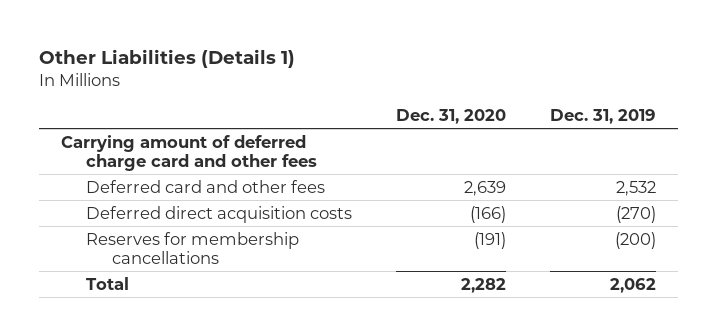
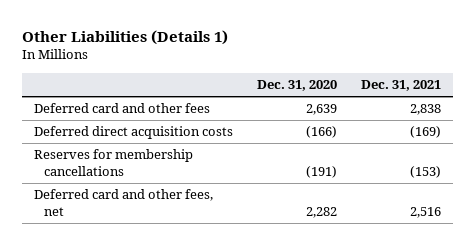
[549,109,656,125] Dec. 31, 2019 -> none
none -> [361,79,442,91] Dec. 31, 2021
[60,134,318,171] Carrying amount of deferred charge card and other fees -> none
[86,276,130,290] Total -> [33,189,213,217] Deferred card and other fees, net

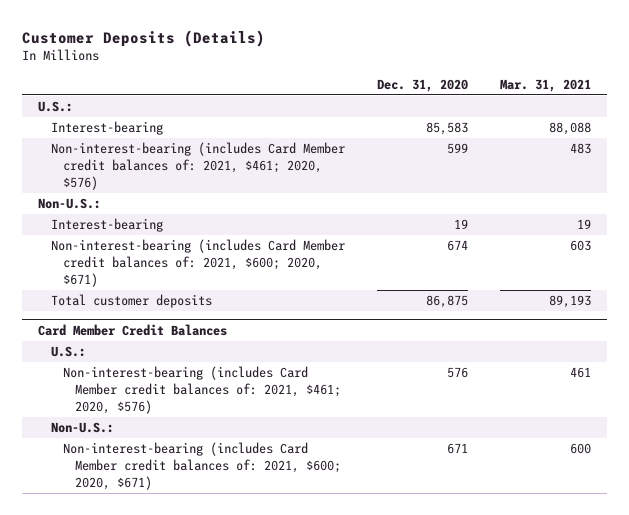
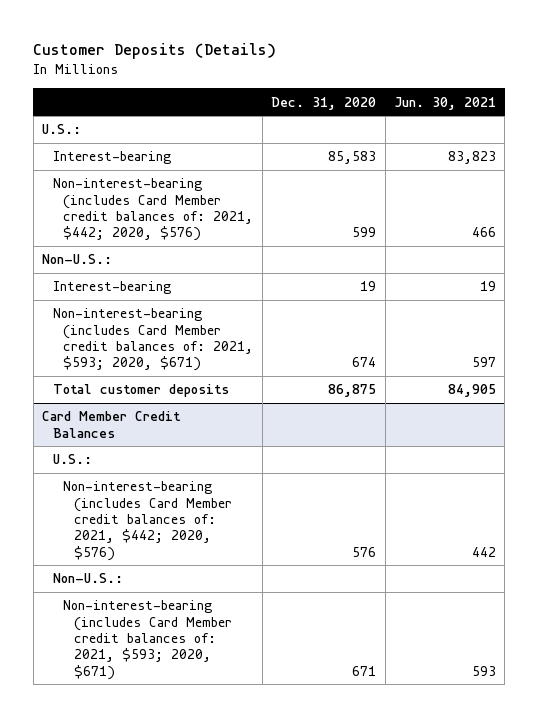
[499,78,591,92] Mar. 31, 2021 -> none
none -> [393,96,496,110] Jun. 30, 2021
[50,142,345,190] Non-interest-bearing (includes Card Member credit balances of: 2021, $461; 2020, $576) -> [52,178,254,242] Non-interest-bearing (includes Card Member credit balances of: 2021, $442; 2020, $576)
[50,239,345,287] Non-interest-bearing (includes Card Member credit balances of: 2021, $600; 2020, $671) -> [52,308,254,372] Non-interest-bearing (includes Card Member credit balances of: 2021, $593; 2020, $671)
[62,366,342,414] Non-interest-bearing (includes Card Member credit balances of: 2021, $461; 2020, $576) -> [63,481,232,561] Non-interest-bearing (includes Card Member credit balances of: 2021, $442; 2020, $576)
[62,442,342,490] Non-interest-bearing (includes Card Member credit balances of: 2021, $600; 2020, $671) -> [63,600,232,680] Non-interest-bearing (includes Card Member credit balances of: 2021, $593; 2020, $671)

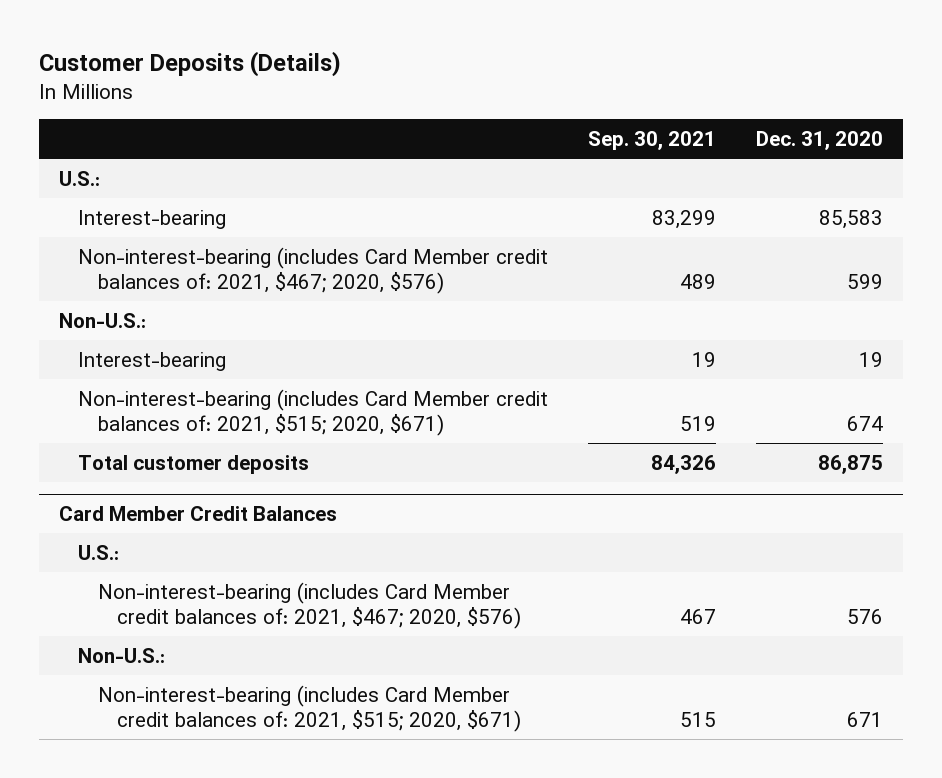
[393,96,496,110] Jun. 30, 2021 -> none
none -> [588,131,717,151] Sep. 30, 2021
[52,178,254,242] Non-interest-bearing (includes Card Member credit balances of: 2021, $442; 2020, $576) -> [78,246,549,294] Non-interest-bearing (includes Card Member credit balances of: 2021, $467; 2020, $576)
[52,308,254,372] Non-interest-bearing (includes Card Member credit balances of: 2021, $593; 2020, $671) -> [78,388,549,436] Non-interest-bearing (includes Card Member credit balances of: 2021, $515; 2020, $671)
[63,481,232,561] Non-interest-bearing (includes Card Member credit balances of: 2021, $442; 2020, $576) -> [97,581,522,629] Non-interest-bearing (includes Card Member credit balances of: 2021, $467; 2020, $576)
[63,600,232,680] Non-interest-bearing (includes Card Member credit balances of: 2021, $593; 2020, $671) -> [97,684,522,732] Non-interest-bearing (includes Card Member credit balances of: 2021, $515; 2020, $671)

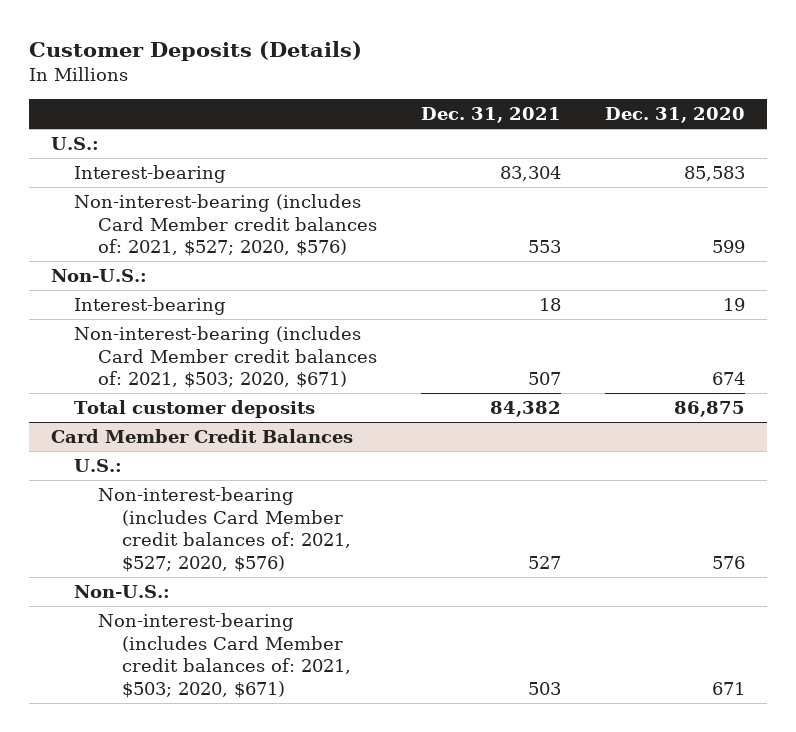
[588,131,717,151] Sep. 30, 2021 -> none
none -> [421,106,562,123] Dec. 31, 2021
[78,246,549,294] Non-interest-bearing (includes Card Member credit balances of: 2021, $467; 2020, $576) -> [74,194,378,257] Non-interest-bearing (includes Card Member credit balances of: 2021, $527; 2020, $576)
[78,388,549,436] Non-interest-bearing (includes Card Member credit balances of: 2021, $515; 2020, $671) -> [74,326,378,389] Non-interest-bearing (includes Card Member credit balances of: 2021, $503; 2020, $671)
[97,581,522,629] Non-interest-bearing (includes Card Member credit balances of: 2021, $467; 2020, $576) -> [98,487,351,572] Non-interest-bearing (includes Card Member credit balances of: 2021, $527; 2020, $576)
[97,684,522,732] Non-interest-bearing (includes Card Member credit balances of: 2021, $515; 2020, $671) -> [98,613,351,698] Non-interest-bearing (includes Card Member credit balances of: 2021, $503; 2020, $671)

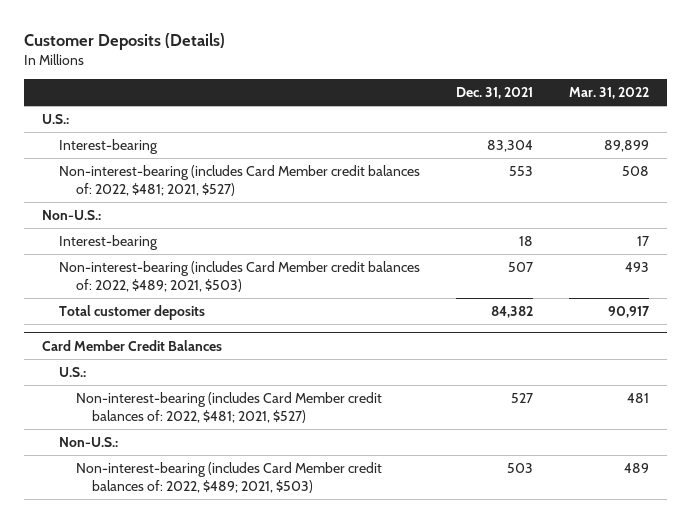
[604,106,745,123] Dec. 31, 2020 -> none
none -> [569,87,650,100] Mar. 31, 2022
[74,194,378,257] Non-interest-bearing (includes Card Member credit balances of: 2021, $527; 2020, $576) -> [58,165,420,196] Non-interest-bearing (includes Card Member credit balances of: 2022, $481; 2021, $527)
[74,326,378,389] Non-interest-bearing (includes Card Member credit balances of: 2021, $503; 2020, $671) -> [58,261,420,292] Non-interest-bearing (includes Card Member credit balances of: 2022, $489; 2021, $503)
[98,487,351,572] Non-interest-bearing (includes Card Member credit balances of: 2021, $527; 2020, $576) -> [75,392,382,423] Non-interest-bearing (includes Card Member credit balances of: 2022, $481; 2021, $527)
[98,613,351,698] Non-interest-bearing (includes Card Member credit balances of: 2021, $503; 2020, $671) -> [75,462,382,493] Non-interest-bearing (includes Card Member credit balances of: 2022, $489; 2021, $503)

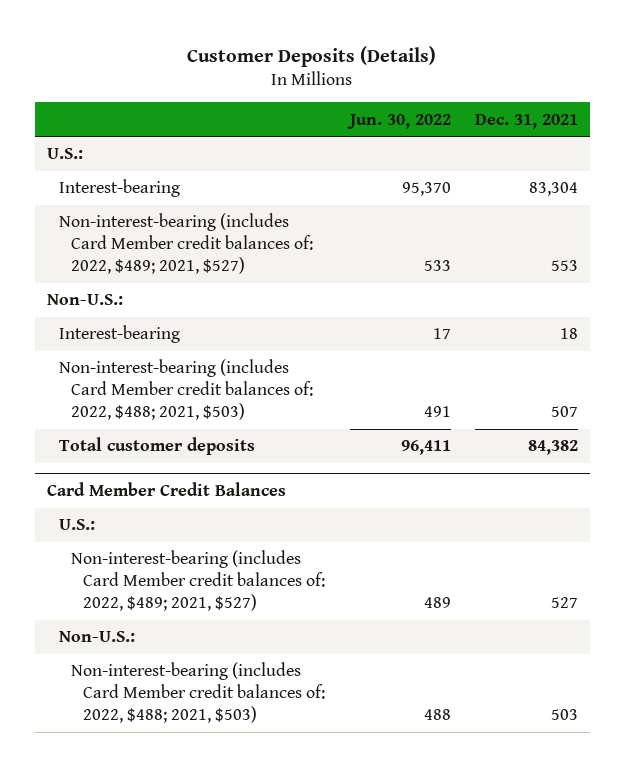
[569,87,650,100] Mar. 31, 2022 -> none
none -> [346,113,451,129] Jun. 30, 2022
[58,165,420,196] Non-interest-bearing (includes Card Member credit balances of: 2022, $481; 2021, $527) -> [59,213,314,275] Non-interest-bearing (includes Card Member credit balances of: 2022, $489; 2021, $527)
[58,261,420,292] Non-interest-bearing (includes Card Member credit balances of: 2022, $489; 2021, $503) -> [59,359,314,421] Non-interest-bearing (includes Card Member credit balances of: 2022, $488; 2021, $503)
[75,392,382,423] Non-interest-bearing (includes Card Member credit balances of: 2022, $481; 2021, $527) -> [71,550,326,612] Non-interest-bearing (includes Card Member credit balances of: 2022, $489; 2021, $527)
[75,462,382,493] Non-interest-bearing (includes Card Member credit balances of: 2022, $489; 2021, $503) -> [71,662,326,724] Non-interest-bearing (includes Card Member credit balances of: 2022, $488; 2021, $503)

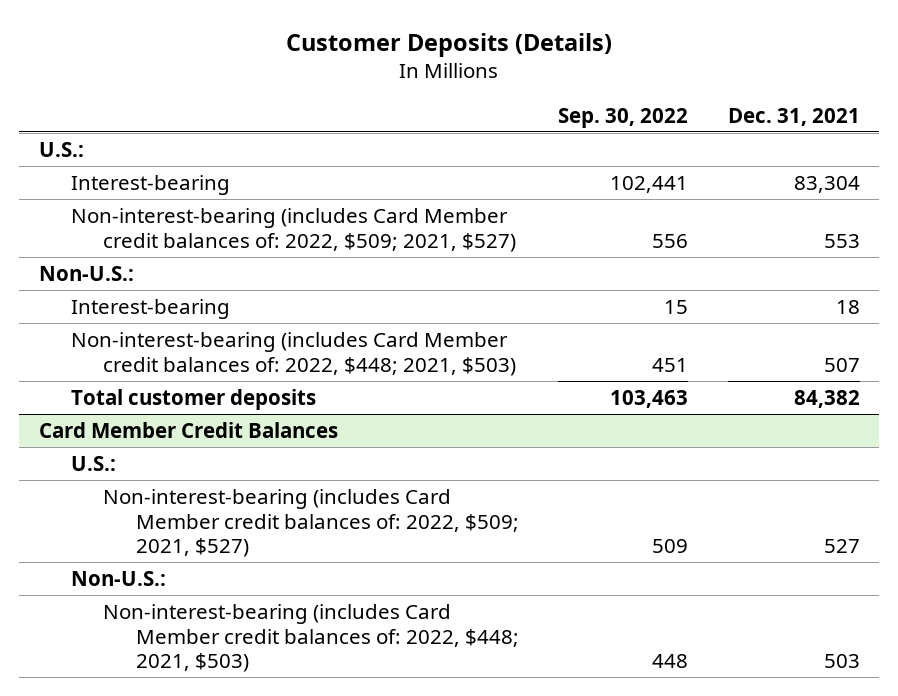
[346,113,451,129] Jun. 30, 2022 -> none
none -> [558,107,689,128] Sep. 30, 2022
[59,213,314,275] Non-interest-bearing (includes Card Member credit balances of: 2022, $489; 2021, $527) -> [70,207,517,252] Non-interest-bearing (includes Card Member credit balances of: 2022, $509; 2021, $527)
[59,359,314,421] Non-interest-bearing (includes Card Member credit balances of: 2022, $488; 2021, $503) -> [70,331,517,376] Non-interest-bearing (includes Card Member credit balances of: 2022, $448; 2021, $503)
[71,550,326,612] Non-interest-bearing (includes Card Member credit balances of: 2022, $489; 2021, $527) -> [103,488,519,558] Non-interest-bearing (includes Card Member credit balances of: 2022, $509; 2021, $527)
[71,662,326,724] Non-interest-bearing (includes Card Member credit balances of: 2022, $488; 2021, $503) -> [103,603,519,673] Non-interest-bearing (includes Card Member credit balances of: 2022, $448; 2021, $503)

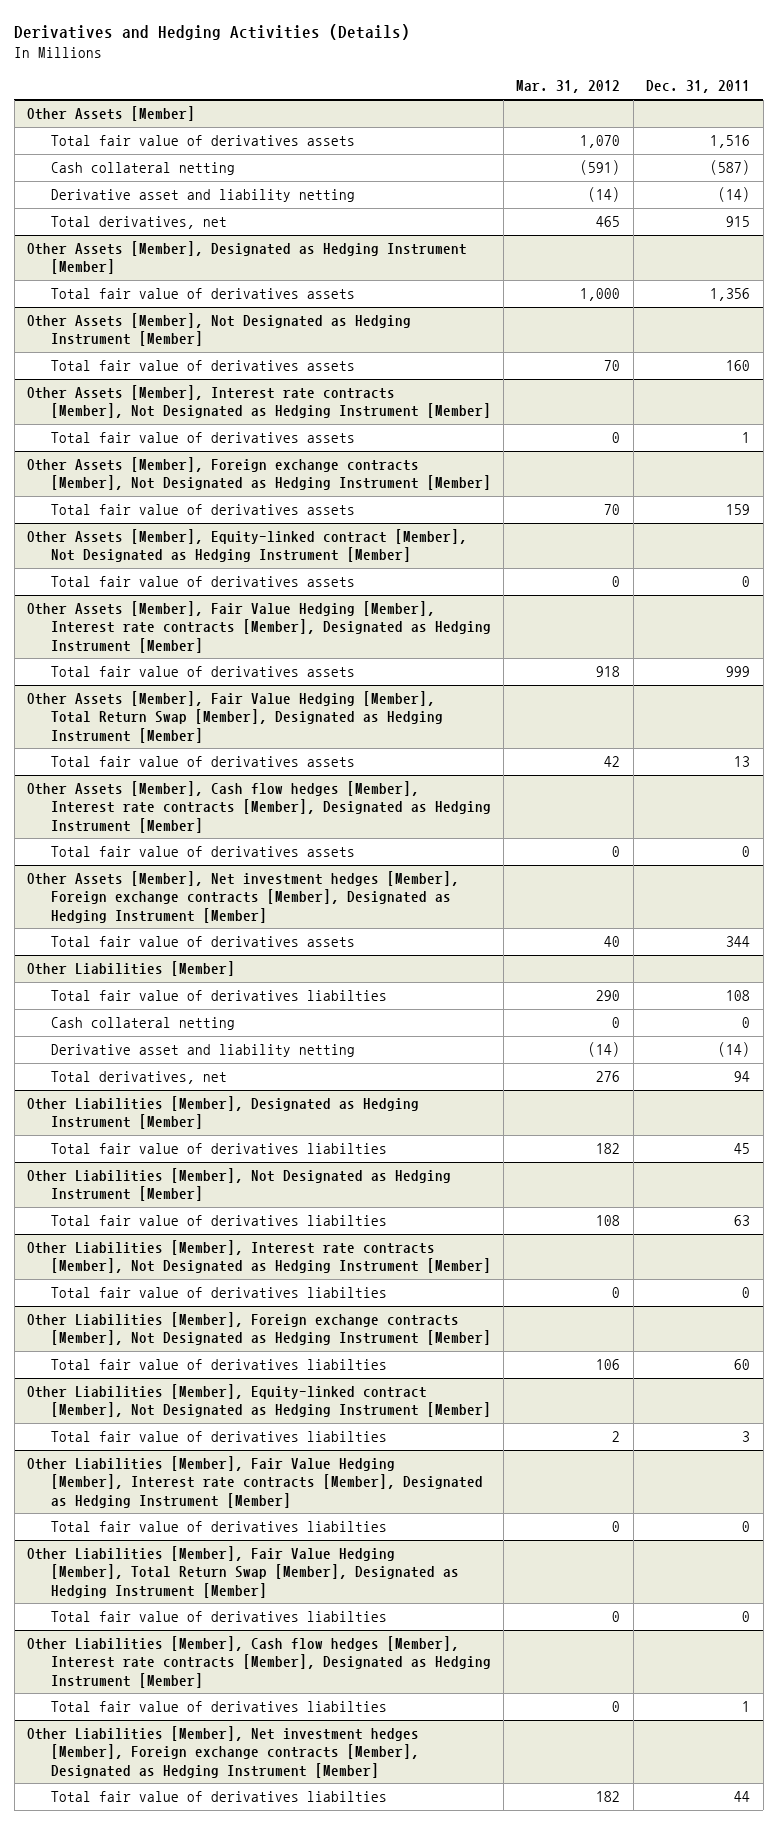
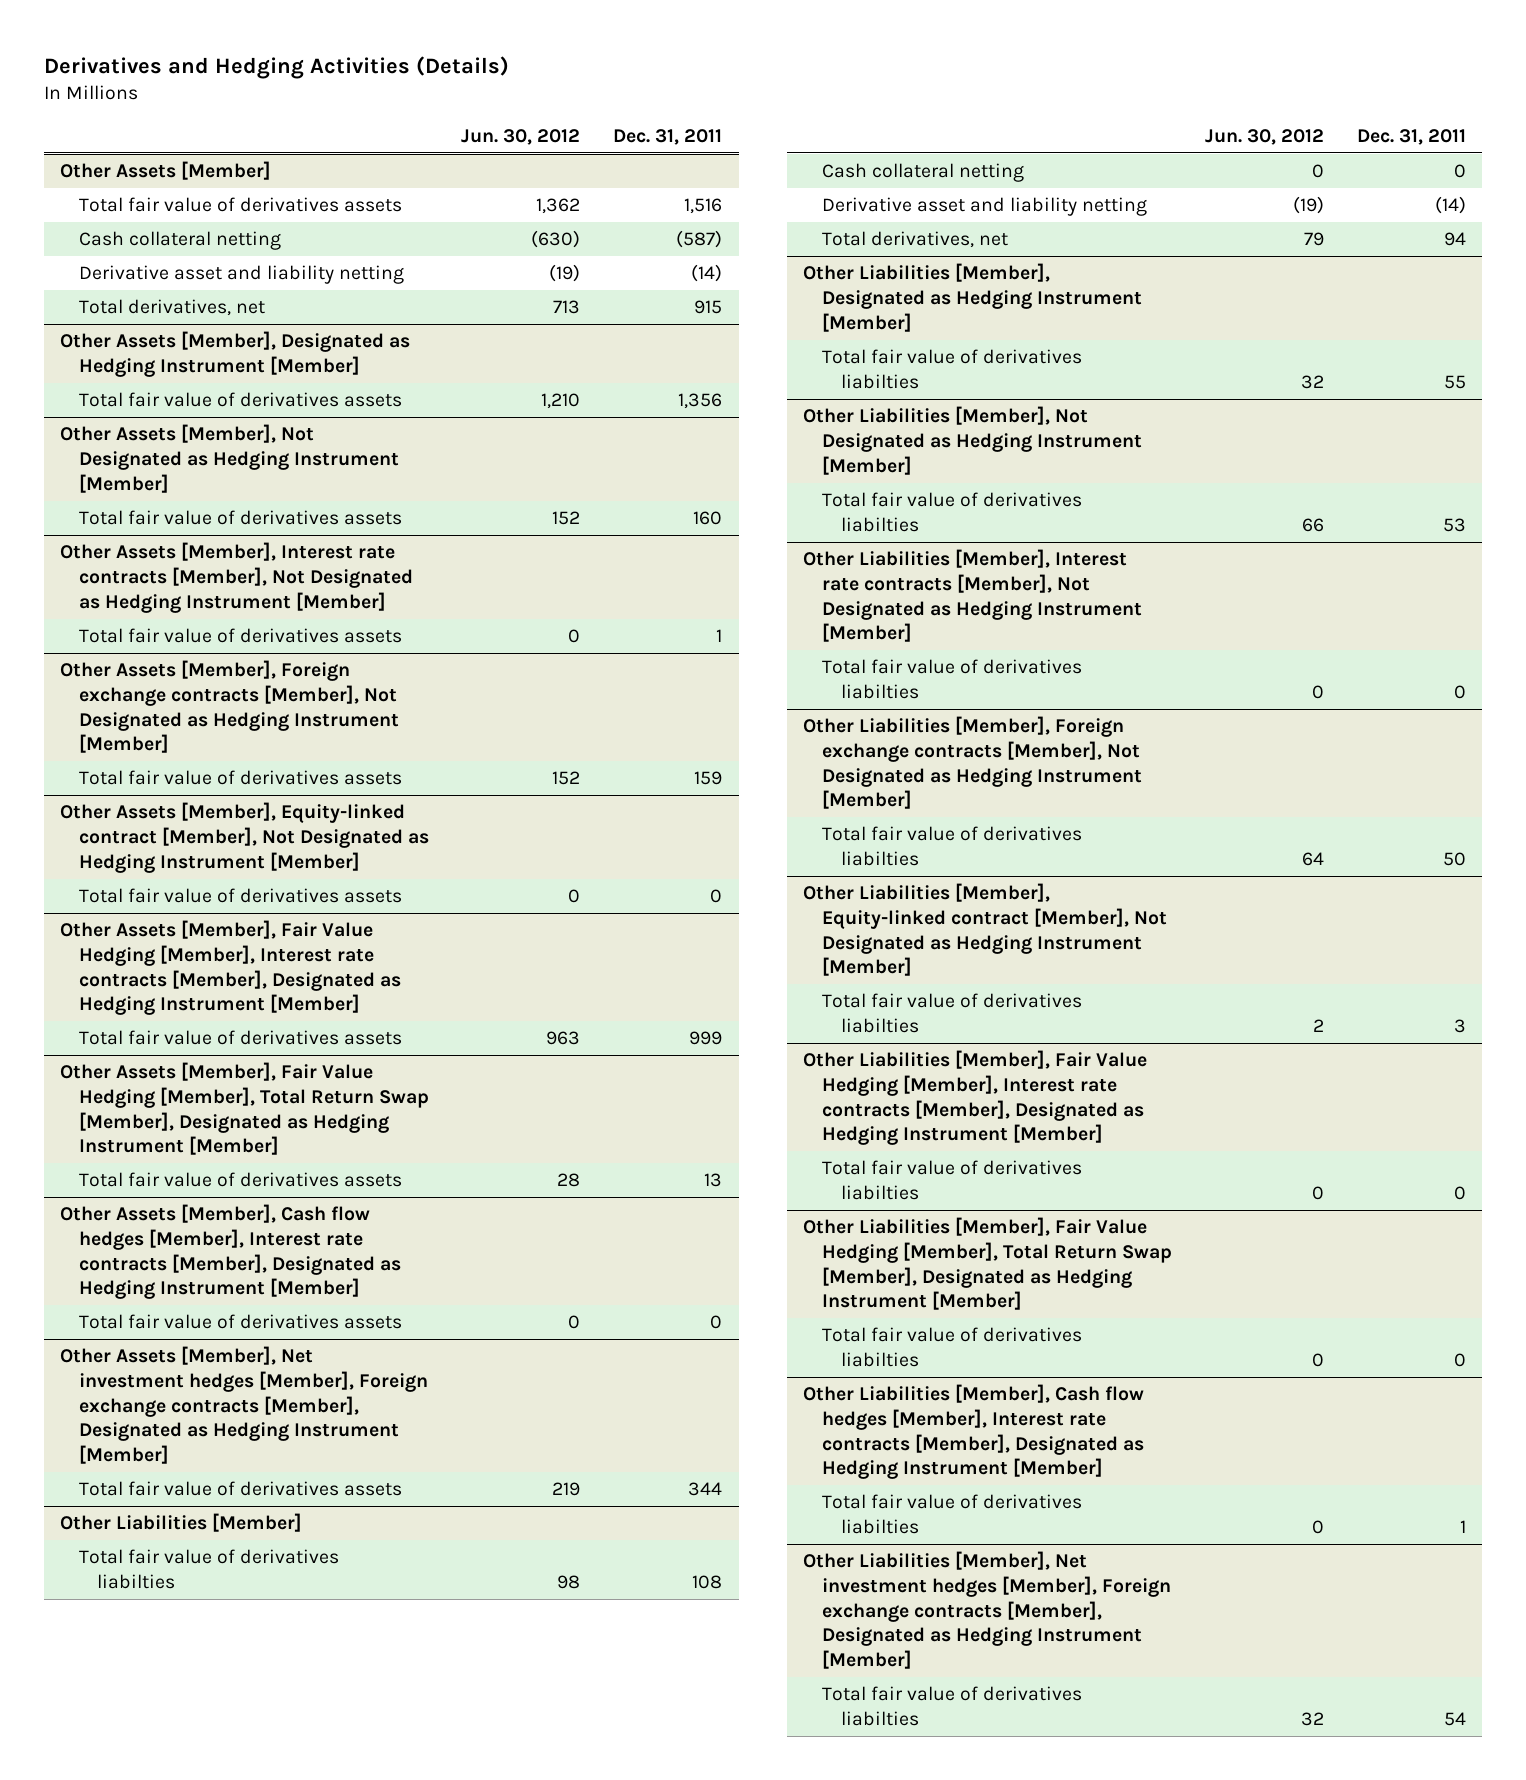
[516,80,621,94] Mar. 31, 2012 -> none
none -> [461,128,581,145] Jun. 30, 2012
[734,1143,751,1155] 45 -> [1443,374,1466,389] 55
[734,1215,751,1227] 63 -> [1442,517,1466,532] 53
[734,1359,751,1371] 60 -> [1442,851,1466,866] 50
[734,1791,751,1803] 44 -> [1443,1711,1466,1726] 54

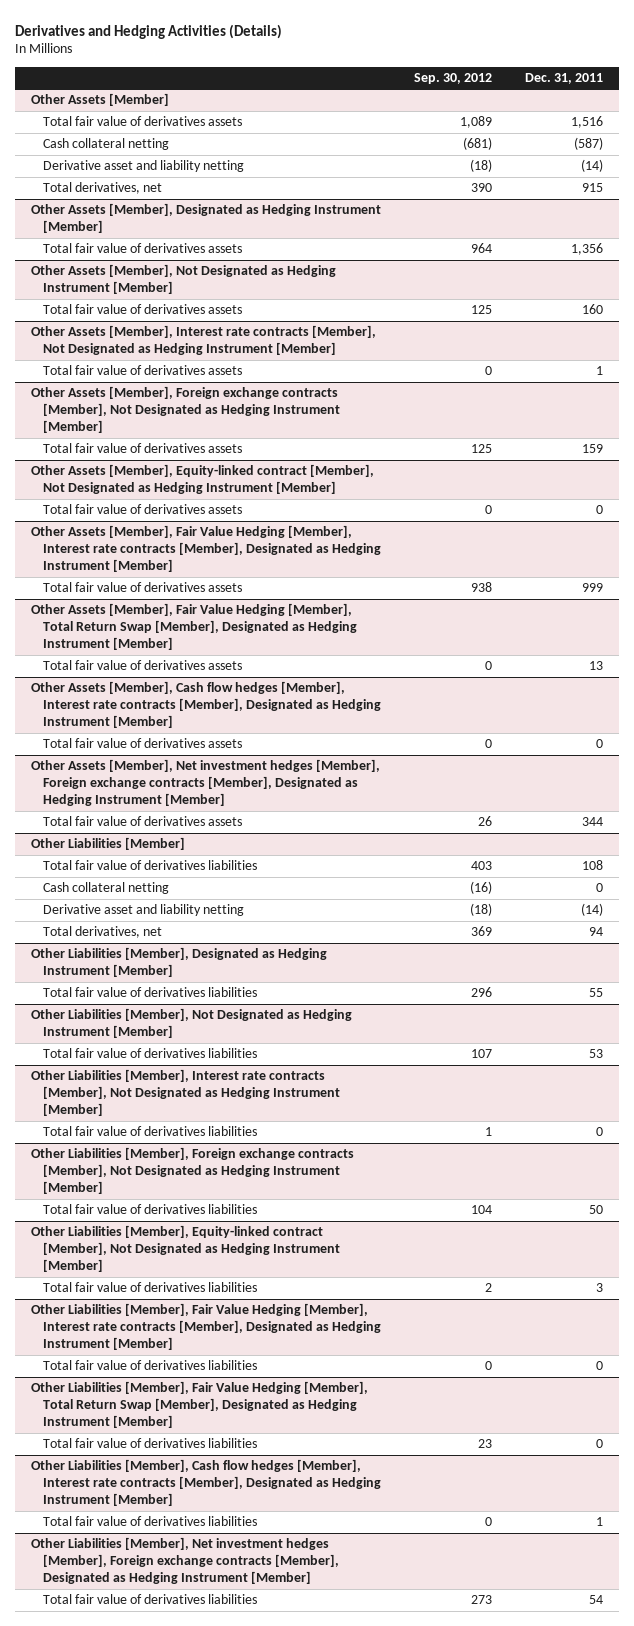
[461,128,581,145] Jun. 30, 2012 -> none
none -> [414,72,493,84] Sep. 30, 2012
[78,1549,339,1589] Total fair value of derivatives liabilties -> [42,860,257,871] Total fair value of derivatives liabilities
[822,349,1083,389] Total fair value of derivatives liabilties -> [42,987,257,998] Total fair value of derivatives liabilities
[822,492,1083,532] Total fair value of derivatives liabilties -> [42,1048,257,1059] Total fair value of derivatives liabilities
[822,659,1083,699] Total fair value of derivatives liabilties -> [42,1126,257,1137] Total fair value of derivatives liabilities
[822,826,1083,866] Total fair value of derivatives liabilties -> [42,1204,257,1215] Total fair value of derivatives liabilities
[822,993,1083,1033] Total fair value of derivatives liabilties -> [42,1282,257,1293] Total fair value of derivatives liabilities
[822,1160,1083,1200] Total fair value of derivatives liabilties -> [42,1360,257,1371] Total fair value of derivatives liabilities
[822,1327,1083,1367] Total fair value of derivatives liabilties -> [42,1438,257,1449] Total fair value of derivatives liabilities
[822,1494,1083,1534] Total fair value of derivatives liabilties -> [42,1516,257,1527] Total fair value of derivatives liabilities
[822,1686,1083,1726] Total fair value of derivatives liabilties -> [42,1594,257,1605] Total fair value of derivatives liabilities

